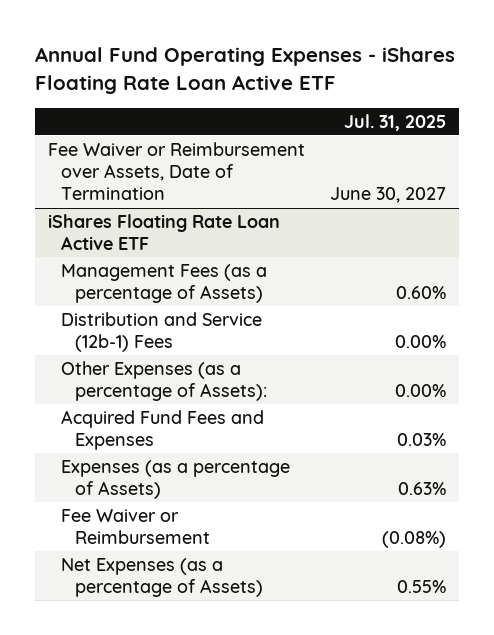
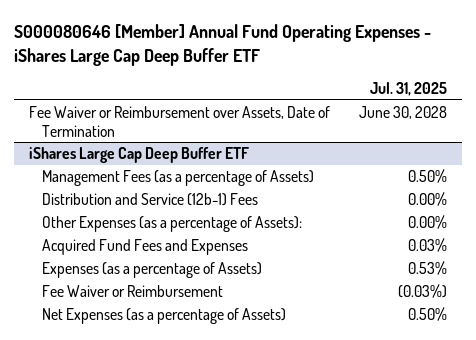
[34,47,455,94] Annual Fund Operating Expenses - iShares Floating Rate Loan Active ETF -> [14,23,432,66] S000080646 [Member] Annual Fund Operating Expenses - iShares Large Cap Deep Buffer ETF
[47,213,280,251] iShares Floating Rate Loan Active ETF -> none
[330,187,447,204] June 30, 2027 -> [359,105,448,119] June 30, 2028
none -> [28,146,249,163] iShares Large Cap Deep Buffer ETF
[396,286,447,300] 0.60% -> [408,168,448,183] 0.50%
[398,482,447,496] 0.63% -> [408,260,448,275] 0.53%
[382,531,447,549] (0.08%) -> [398,283,448,298] (0.03%)
[397,580,447,594] 0.55% -> [408,306,448,321] 0.50%

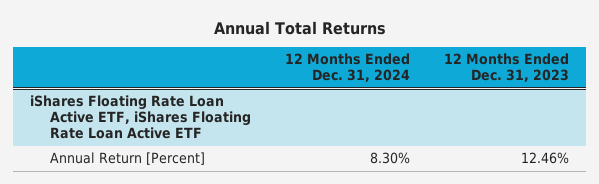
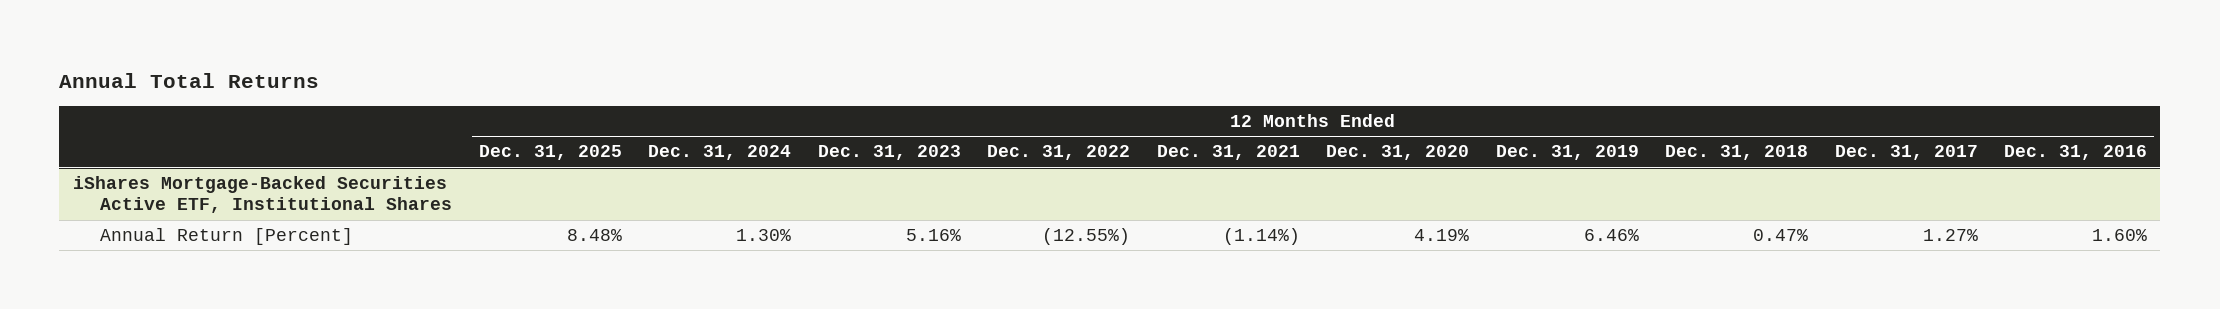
none -> [478,145,622,161] Dec. 31, 2025
none -> [987,145,1131,161] Dec. 31, 2022
none -> [1156,145,1300,161] Dec. 31, 2021
none -> [1326,145,1470,161] Dec. 31, 2020
none -> [1495,145,1639,161] Dec. 31, 2019
none -> [1665,145,1809,161] Dec. 31, 2018
none -> [1834,145,1978,161] Dec. 31, 2017
none -> [2004,145,2148,161] Dec. 31, 2016
[29,95,252,140] iShares Floating Rate Loan Active ETF, iShares Floating Rate Loan Active ETF -> none
none -> [72,176,453,214] iShares Mortgage-Backed Securities Active ETF, Institutional Shares
[370,152,411,165] 8.30% -> [736,229,792,242] 1.30%
[521,152,570,165] 12.46% -> [905,229,961,242] 5.16%

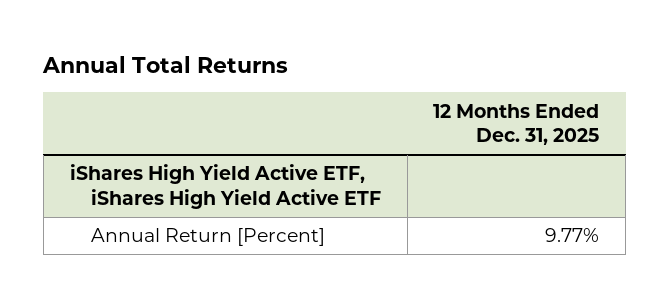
[648,145,792,161] Dec. 31, 2024 -> none
[817,145,961,161] Dec. 31, 2023 -> none
[987,145,1131,161] Dec. 31, 2022 -> none
[1156,145,1300,161] Dec. 31, 2021 -> none
[1326,145,1470,161] Dec. 31, 2020 -> none
[1495,145,1639,161] Dec. 31, 2019 -> none
[1665,145,1809,161] Dec. 31, 2018 -> none
[1834,145,1978,161] Dec. 31, 2017 -> none
[2004,145,2148,161] Dec. 31, 2016 -> none
[72,176,453,214] iShares Mortgage-Backed Securities Active ETF, Institutional Shares -> none
none -> [69,164,381,209] iShares High Yield Active ETF, iShares High Yield Active ETF
[566,229,622,242] 8.48% -> [545,228,600,243] 9.77%

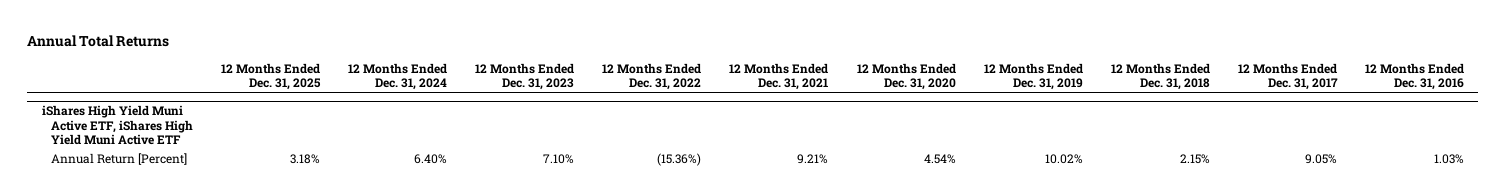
none -> [348,62,448,91] 12 Months Ended Dec. 31, 2024
none -> [475,62,575,91] 12 Months Ended Dec. 31, 2023
none -> [602,62,702,91] 12 Months Ended Dec. 31, 2022
none -> [729,62,829,91] 12 Months Ended Dec. 31, 2021
none -> [856,62,956,91] 12 Months Ended Dec. 31, 2020
none -> [983,62,1083,91] 12 Months Ended Dec. 31, 2019
none -> [1110,62,1210,91] 12 Months Ended Dec. 31, 2018
none -> [1237,62,1338,91] 12 Months Ended Dec. 31, 2017
none -> [1365,62,1465,91] 12 Months Ended Dec. 31, 2016
[69,164,381,209] iShares High Yield Active ETF, iShares High Yield Active ETF -> [41,105,193,146] iShares High Yield Muni Active ETF, iShares High Yield Muni Active ETF
[545,228,600,243] 9.77% -> [289,154,320,165] 3.18%

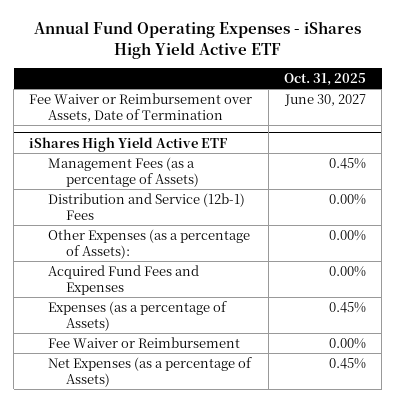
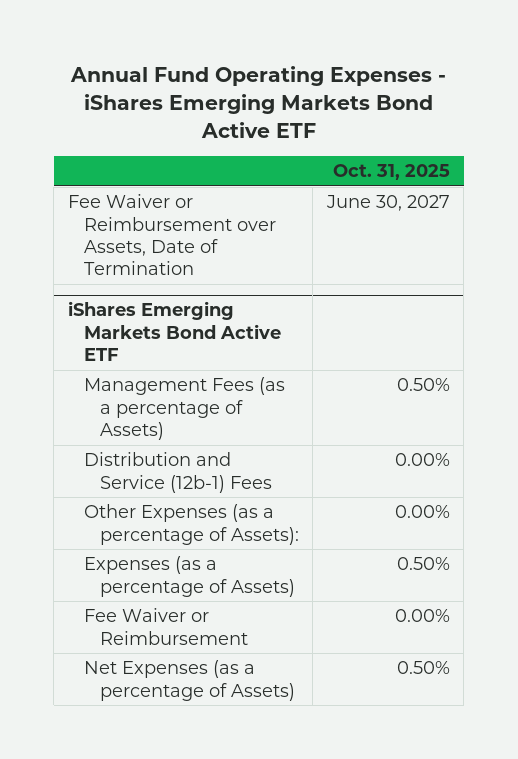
[33,21,361,59] Annual Fund Operating Expenses - iShares High Yield Active ETF -> [69,65,446,138] Annual Fund Operating Expenses - iShares Emerging Markets Bond Active ETF
[29,136,228,152] iShares High Yield Active ETF -> none
none -> [67,301,281,362] iShares Emerging Markets Bond Active ETF
[328,157,366,169] 0.45% -> [396,378,450,392] 0.50%
[47,264,199,295] Acquired Fund Fees and Expenses -> none
[328,301,366,313] 0.45% -> [396,557,450,571] 0.50%
[328,357,366,369] 0.45% -> [396,661,450,675] 0.50%

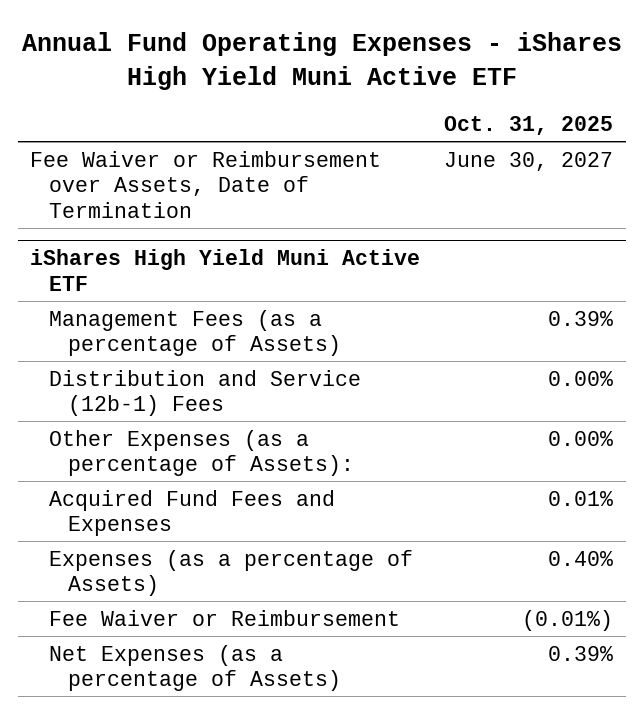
[69,65,446,138] Annual Fund Operating Expenses - iShares Emerging Markets Bond Active ETF -> [21,32,622,90] Annual Fund Operating Expenses - iShares High Yield Muni Active ETF
[67,301,281,362] iShares Emerging Markets Bond Active ETF -> none
none -> [29,249,420,291] iShares High Yield Muni Active ETF
[396,378,450,392] 0.50% -> [548,310,614,326] 0.39%
none -> [48,489,335,537] Acquired Fund Fees and Expenses
[396,557,450,571] 0.50% -> [548,550,614,566] 0.40%
[394,609,450,623] 0.00% -> [522,609,614,631] (0.01%)
[396,661,450,675] 0.50% -> [548,645,614,661] 0.39%

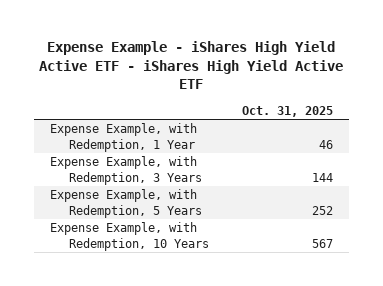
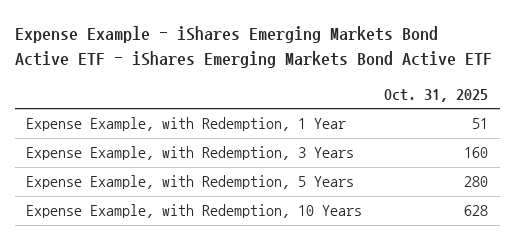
[39,41,344,90] Expense Example - iShares High Yield Active ETF - iShares High Yield Active ETF -> [15,26,493,68] Expense Example - iShares Emerging Markets Bond Active ETF - iShares Emerging Markets Bond Active ETF
[318,139,333,149] 46 -> [472,118,489,130] 51
[311,172,333,182] 144 -> [464,147,489,159] 160
[311,205,333,215] 252 -> [464,176,489,188] 280
[311,238,333,248] 567 -> [464,205,489,217] 628

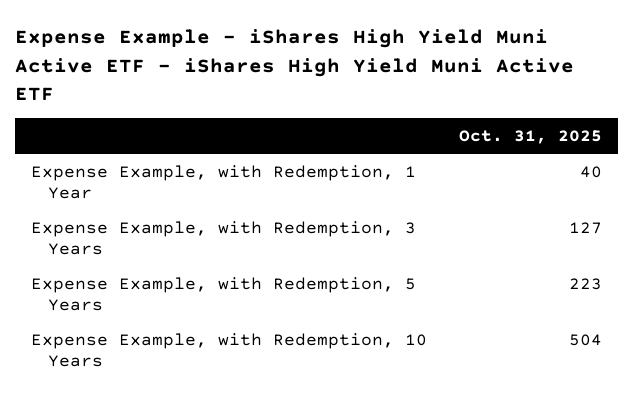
[15,26,493,68] Expense Example - iShares Emerging Markets Bond Active ETF - iShares Emerging Markets Bond Active ETF -> [15,29,575,100] Expense Example - iShares High Yield Muni Active ETF - iShares High Yield Muni Active ETF
[472,118,489,130] 51 -> [580,166,603,179] 40
[464,147,489,159] 160 -> [569,222,603,235] 127
[464,176,489,188] 280 -> [569,278,603,291] 223
[464,205,489,217] 628 -> [569,334,603,347] 504

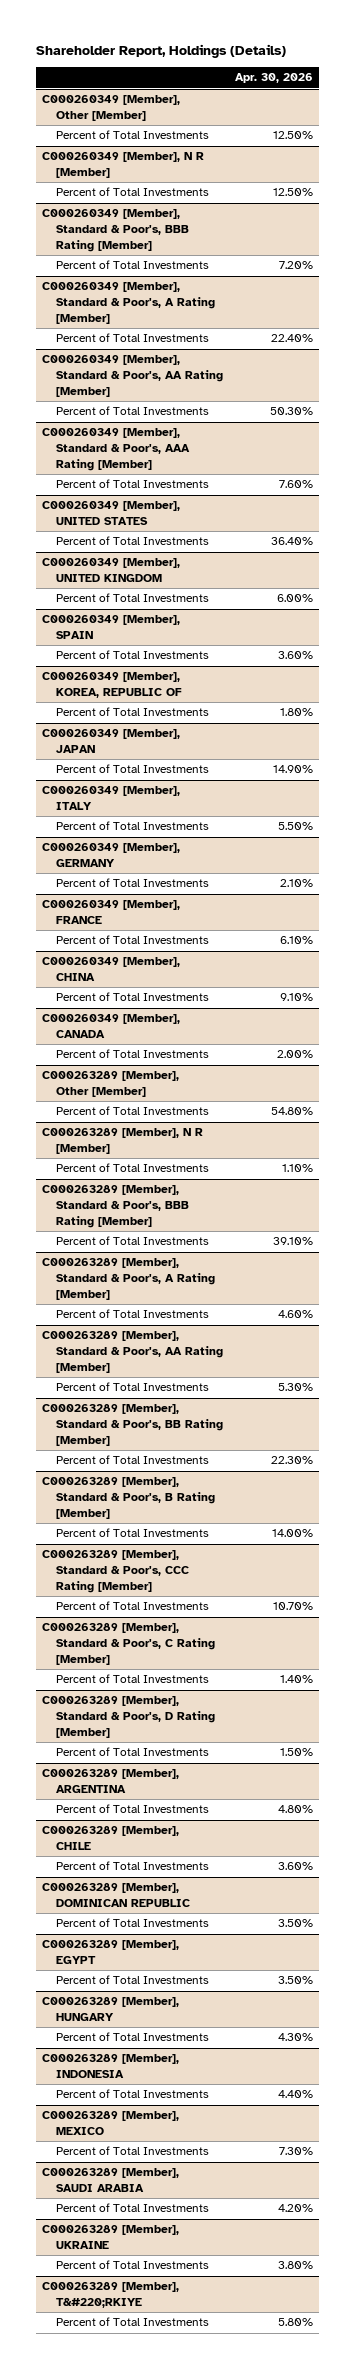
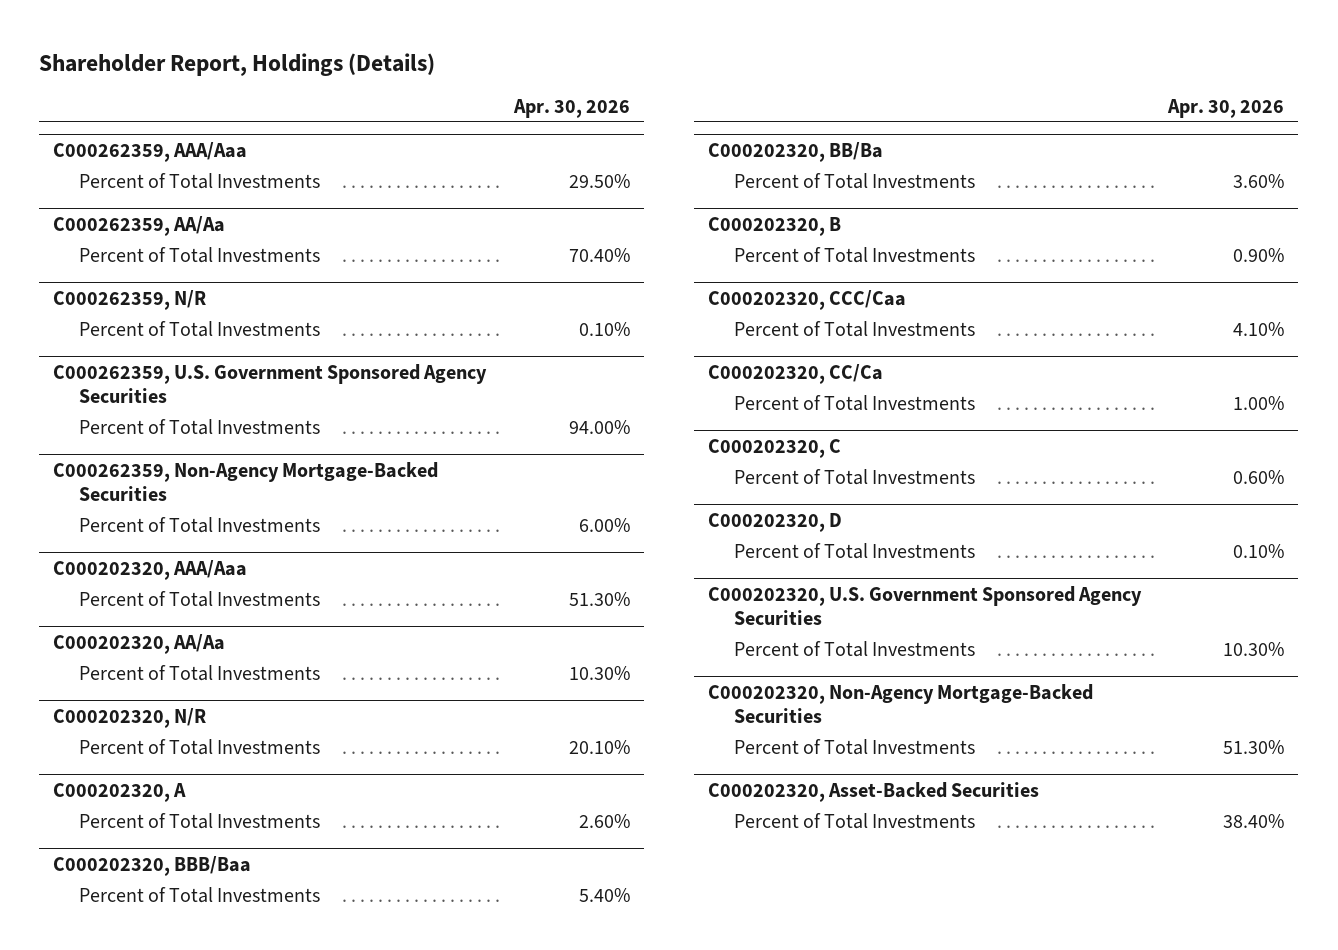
[42,95,181,122] C000260349 [Member], Other [Member] -> none
[42,152,205,179] C000260349 [Member], N R [Member] -> none
[42,209,189,252] C000260349 [Member], Standard & Poor's, BBB Rating [Member] -> none
[42,282,215,324] C000260349 [Member], Standard & Poor's, A Rating [Member] -> none
[42,355,223,397] C000260349 [Member], Standard & Poor's, AA Rating [Member] -> none
[55,406,209,416] Percent of Total Investments -> none
[42,428,190,471] C000260349 [Member], Standard & Poor's, AAA Rating [Member] -> none
[55,479,209,489] Percent of Total Investments -> none
[42,501,181,526] C000260349 [Member], UNITED STATES -> none
[55,536,209,546] Percent of Total Investments -> none
[42,558,181,583] C000260349 [Member], UNITED KINGDOM -> none
none -> [53,142,248,163] C000262359, AAA/Aaa
[272,131,313,140] 12.50% -> [568,174,630,189] 29.50%
none -> [53,216,226,237] C000262359, AA/Aa
[272,188,313,197] 12.50% -> [568,248,630,263] 70.40%
none -> [53,290,207,311] C000262359, N/R
[278,261,313,270] 7.20% -> [578,322,630,337] 0.10%
none -> [53,364,488,403] C000262359, U.S. Government Sponsored Agency Securities
[270,334,313,343] 22.40% -> [568,420,630,435] 94.00%
none -> [53,462,439,501] C000262359, Non-Agency Mortgage-Backed Securities
[42,615,181,640] C000260349 [Member], SPAIN -> none
[42,672,182,699] C000260349 [Member], KOREA, REPUBLIC OF -> none
[42,729,181,754] C000260349 [Member], JAPAN -> none
[42,786,181,811] C000260349 [Member], ITALY -> none
[42,843,181,868] C000260349 [Member], GERMANY -> none
[42,900,181,925] C000260349 [Member], FRANCE -> none
[55,935,209,945] Percent of Total Investments -> none
[42,957,181,982] C000260349 [Member], CHINA -> none
[55,992,209,1002] Percent of Total Investments -> none
[42,1014,181,1039] C000260349 [Member], CANADA -> none
[55,1049,209,1059] Percent of Total Investments -> none
[42,1071,180,1098] C000263289 [Member], Other [Member] -> none
[55,1106,209,1116] Percent of Total Investments -> none
[42,1128,204,1155] C000263289 [Member], N R [Member] -> none
[55,1163,209,1173] Percent of Total Investments -> none
[42,1185,189,1228] C000263289 [Member], Standard & Poor's, BBB Rating [Member] -> none
[55,1236,209,1246] Percent of Total Investments -> none
[42,1258,215,1300] C000263289 [Member], Standard & Poor's, A Rating [Member] -> none
[55,1309,209,1319] Percent of Total Investments -> none
[42,1331,223,1373] C000263289 [Member], Standard & Poor's, AA Rating [Member] -> none
[55,1382,209,1392] Percent of Total Investments -> none
[42,1404,223,1446] C000263289 [Member], Standard & Poor's, BB Rating [Member] -> none
[55,1455,209,1465] Percent of Total Investments -> none
[42,1477,215,1519] C000263289 [Member], Standard & Poor's, B Rating [Member] -> none
[55,1528,209,1538] Percent of Total Investments -> none
[42,1550,189,1593] C000263289 [Member], Standard & Poor's, CCC Rating [Member] -> none
[55,1601,209,1611] Percent of Total Investments -> none
[42,1623,215,1665] C000263289 [Member], Standard & Poor's, C Rating [Member] -> none
[55,1674,209,1684] Percent of Total Investments -> none
[42,1696,215,1738] C000263289 [Member], Standard & Poor's, D Rating [Member] -> none
[55,1747,209,1757] Percent of Total Investments -> none
[42,1769,180,1794] C000263289 [Member], ARGENTINA -> none
[55,1804,209,1814] Percent of Total Investments -> none
[42,1826,180,1851] C000263289 [Member], CHILE -> none
none -> [53,560,248,581] C000202320, AAA/Aaa
[277,651,313,660] 3.60% -> [568,592,630,607] 51.30%
none -> [53,634,226,655] C000202320, AA/Aa
[279,708,313,717] 1.80% -> [568,666,630,681] 10.30%
none -> [53,708,207,729] C000202320, N/R
[272,765,313,774] 14.90% -> [568,740,630,755] 20.10%
none -> [53,783,187,803] C000202320, A
[277,822,313,831] 5.50% -> [578,814,630,829] 2.60%
none -> [53,856,252,877] C000202320, BBB/Baa
[279,879,313,888] 2.10% -> [578,888,630,903] 5.40%
none -> [707,142,883,163] C000202320, BB/Ba
[42,1883,190,1908] C000263289 [Member], DOMINICAN REPUBLIC -> none
[42,1940,180,1965] C000263289 [Member], EGYPT -> none
[42,1997,180,2022] C000263289 [Member], HUNGARY -> none
[42,2054,180,2079] C000263289 [Member], INDONESIA -> none
[42,2111,180,2136] C000263289 [Member], MEXICO -> none
[42,2168,180,2193] C000263289 [Member], SAUDI ARABIA -> none
[42,2225,180,2250] C000263289 [Member], UKRAINE -> none
[42,2282,180,2309] C000263289 [Member], T&#220;RKIYE -> none
none -> [707,217,841,237] C000202320, B
[277,1919,313,1928] 3.50% -> [1233,248,1285,263] 0.90%
none -> [707,290,906,311] C000202320, CCC/Caa
[277,1976,313,1985] 3.50% -> [1233,322,1285,337] 4.10%
none -> [707,364,883,385] C000202320, CC/Ca
[277,2033,313,2042] 4.30% -> [1233,396,1285,411] 1.00%
none -> [707,439,841,459] C000202320, C
[277,2090,313,2099] 4.40% -> [1233,470,1285,485] 0.60%
none -> [707,513,842,533] C000202320, D
[278,2147,313,2156] 7.30% -> [1233,544,1285,559] 0.10%
none -> [707,586,1142,625] C000202320, U.S. Government Sponsored Agency Securities
[277,2204,313,2213] 4.20% -> [1223,642,1285,657] 10.30%
none -> [707,684,1093,723] C000202320, Non-Agency Mortgage-Backed Securities
[277,2261,313,2270] 3.80% -> [1223,740,1285,755] 51.30%
none -> [707,782,1039,803] C000202320, Asset-Backed Securities
[277,2318,313,2327] 5.80% -> [1223,814,1285,829] 38.40%

